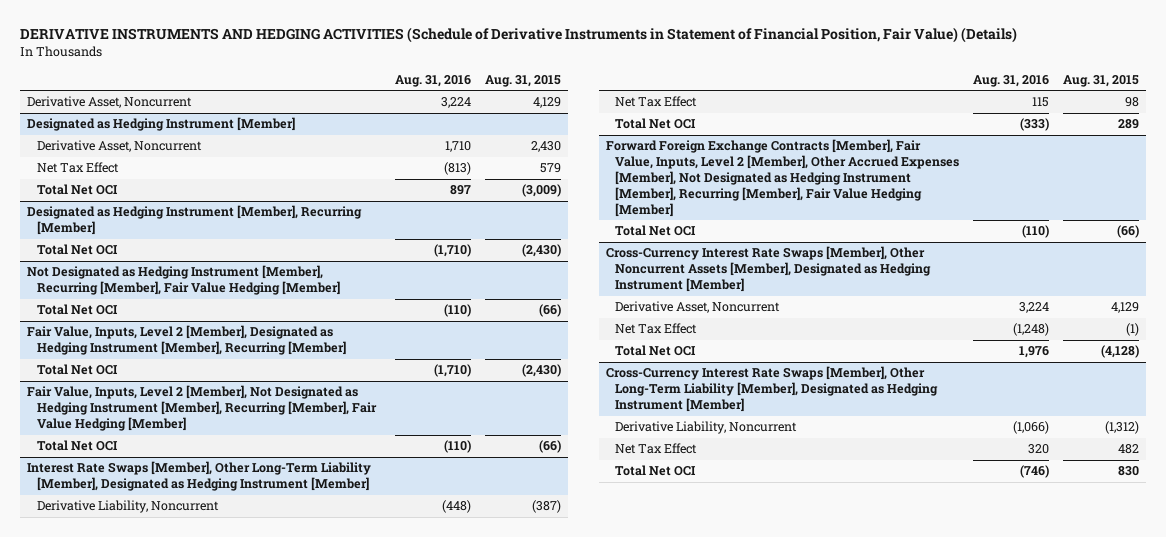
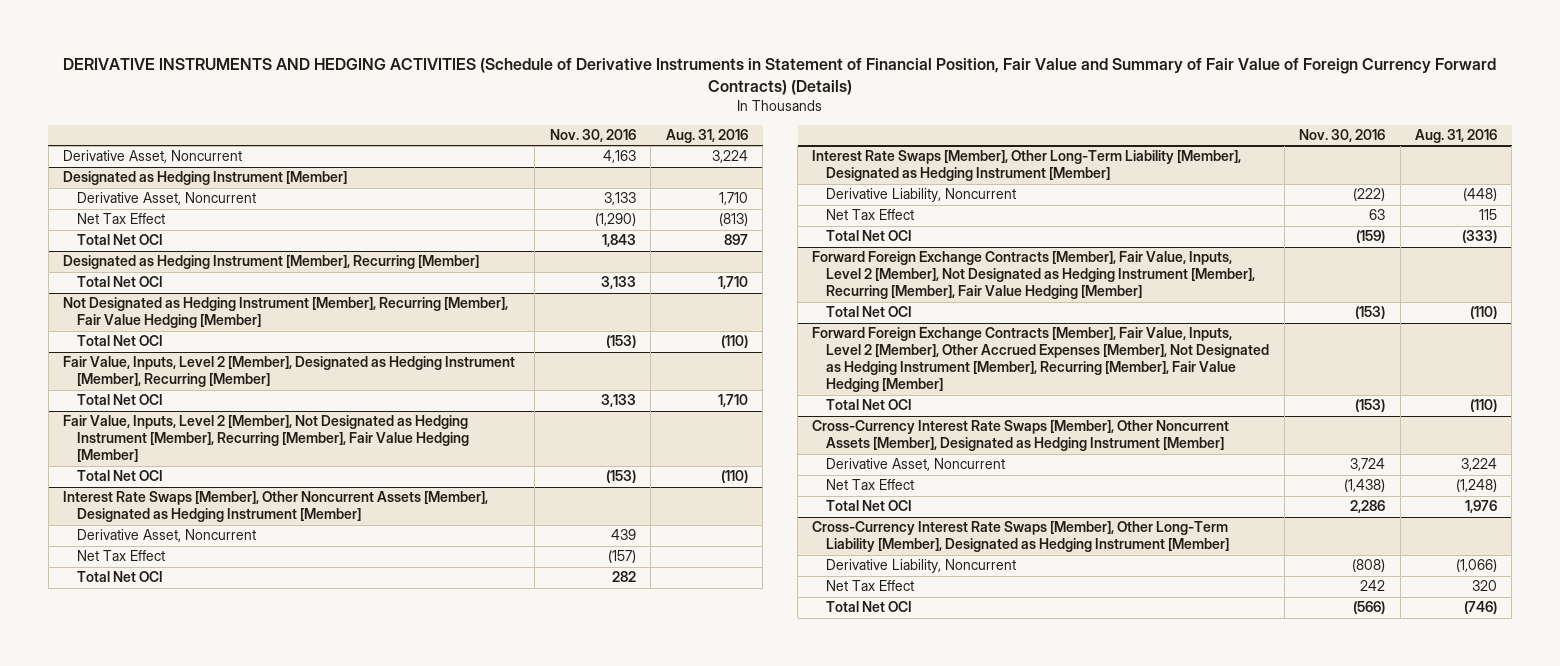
[19,27,1017,44] DERIVATIVE INSTRUMENTS AND HEDGING ACTIVITIES (Schedule of Derivative Instruments in Statement of Financial Position, Fair Value) (Details) -> [63,58,1497,95] DERIVATIVE INSTRUMENTS AND HEDGING ACTIVITIES (Schedule of Derivative Instruments in Statement of Financial Position, Fair Value and Summary of Fair Value of Foreign Currency Forward Contracts) (Details)
[484,74,561,87] Aug. 31, 2015 -> none
none -> [549,128,636,142] Nov. 30, 2016
[433,244,471,258] (1,710) -> [717,276,748,290] 1,710
[433,364,471,378] (1,710) -> [717,394,748,408] 1,710
none -> [63,491,489,523] Interest Rate Swaps [Member], Other Noncurrent Assets [Member], Designated as Hedging Instrument [Member]
none -> [77,529,257,543] Derivative Asset, Noncurrent
none -> [77,550,166,562] Net Tax Effect
none -> [77,571,164,583] Total Net OCI
none -> [812,251,1256,300] Forward Foreign Exchange Contracts [Member], Fair Value, Inputs, Level 2 [Member], Not Designated as Hedging Instrument [Member], Recurring [Member], Fair Value Hedging [Member]
none -> [826,306,913,318] Total Net OCI

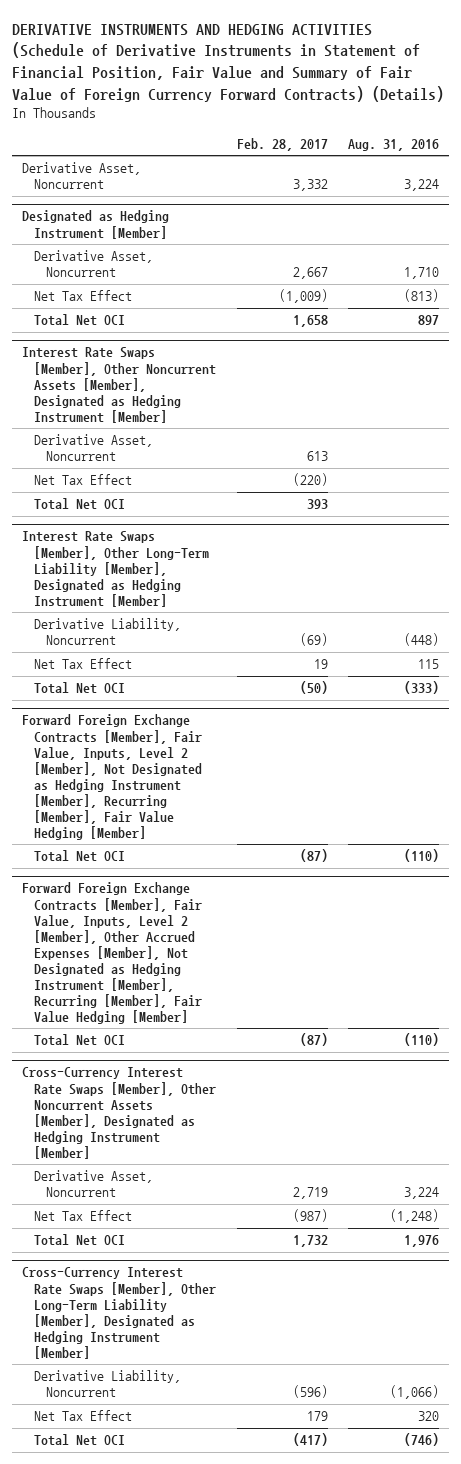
[549,128,636,142] Nov. 30, 2016 -> none
none -> [236,137,328,151] Feb. 28, 2017
[63,255,480,270] Designated as Hedging Instrument [Member], Recurring [Member] -> none
[77,276,164,288] Total Net OCI -> none
[63,297,509,329] Not Designated as Hedging Instrument [Member], Recurring [Member], Fair Value Hedging [Member] -> none
[77,335,164,347] Total Net OCI -> none
[63,356,516,388] Fair Value, Inputs, Level 2 [Member], Designated as Hedging Instrument [Member], Recurring [Member] -> none
[77,394,164,406] Total Net OCI -> none
[63,415,470,463] Fair Value, Inputs, Level 2 [Member], Not Designated as Hedging Instrument [Member], Recurring [Member], Fair Value Hedging [Member] -> none
[77,470,164,482] Total Net OCI -> none

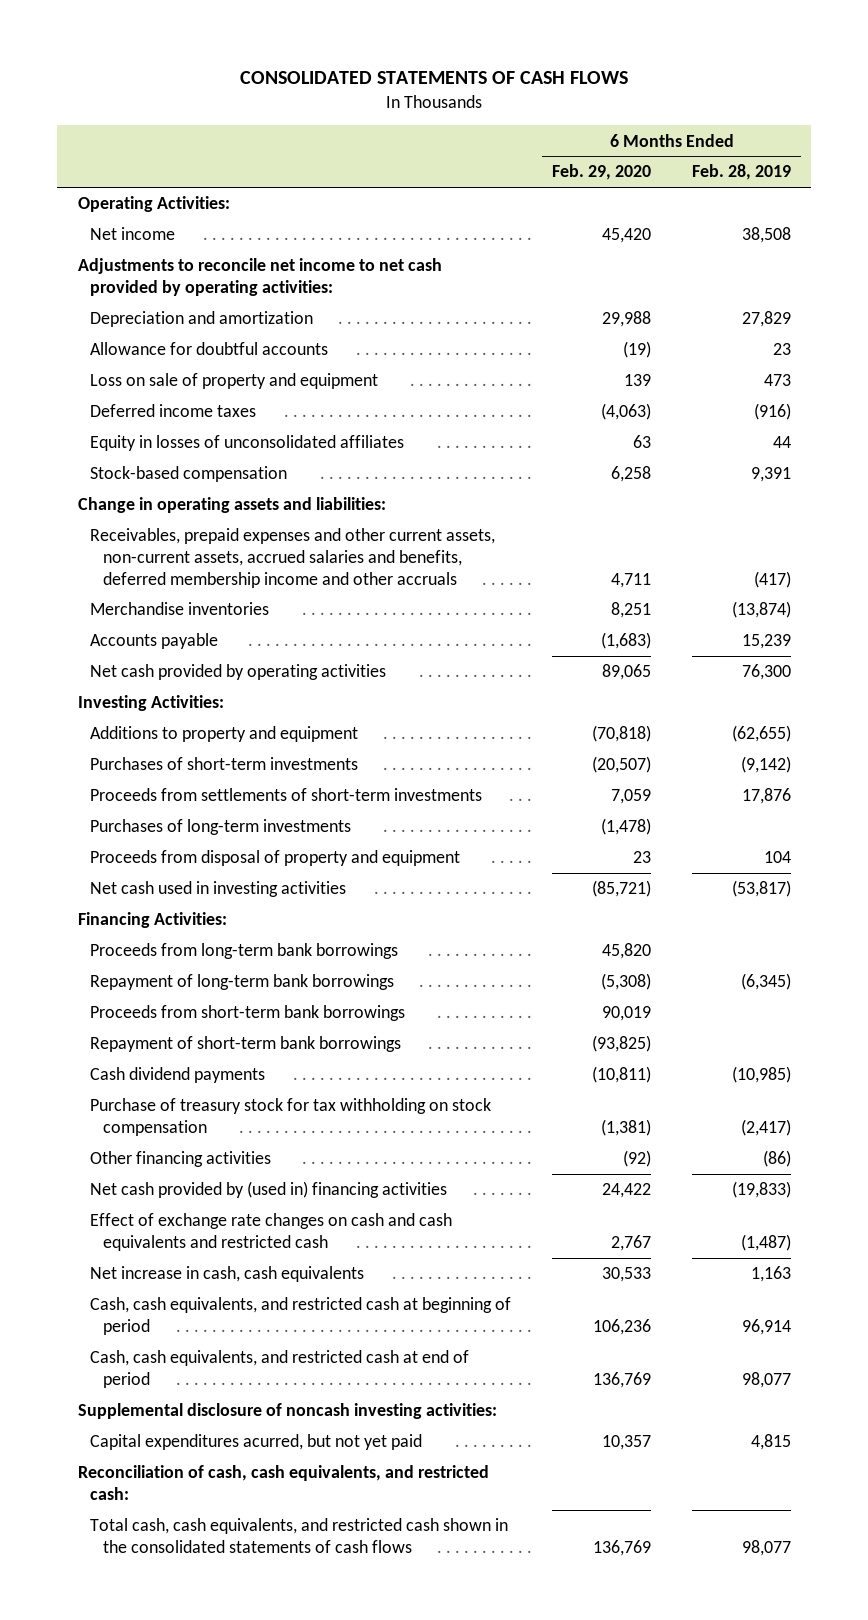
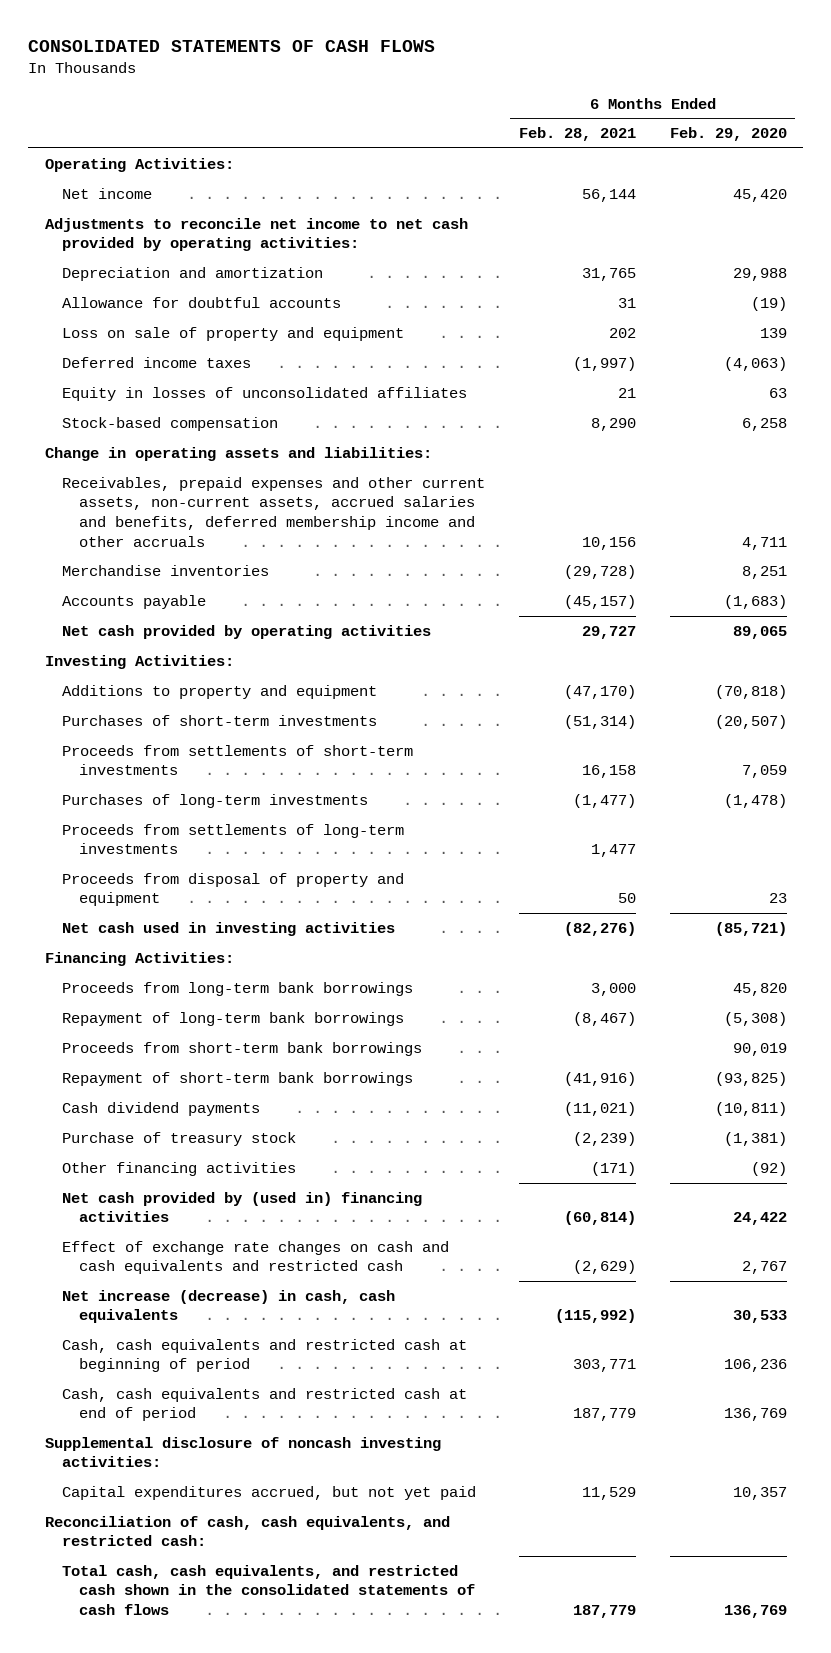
[691,164,791,181] Feb. 28, 2019 -> none
none -> [518,127,636,142] Feb. 28, 2021
none -> [62,823,405,855] Proceeds from settlements of long-term investments
[90,1098,492,1136] Purchase of treasury stock for tax withholding on stock compensation -> [62,1131,297,1146] Purchase of treasury stock
[90,1266,365,1283] Net increase in cash, cash equivalents -> [62,1289,396,1324] Net increase (decrease) in cash, cash equivalents
[90,1297,512,1335] Cash, cash equivalents, and restricted cash at beginning of period -> [62,1338,468,1373] Cash, cash equivalents and restricted cash at beginning of period
[90,1350,470,1388] Cash, cash equivalents, and restricted cash at end of period -> [62,1387,468,1422] Cash, cash equivalents and restricted cash at end of period
[90,1434,423,1451] Capital expenditures acurred, but not yet paid -> [62,1485,477,1500] Capital expenditures accrued, but not yet paid

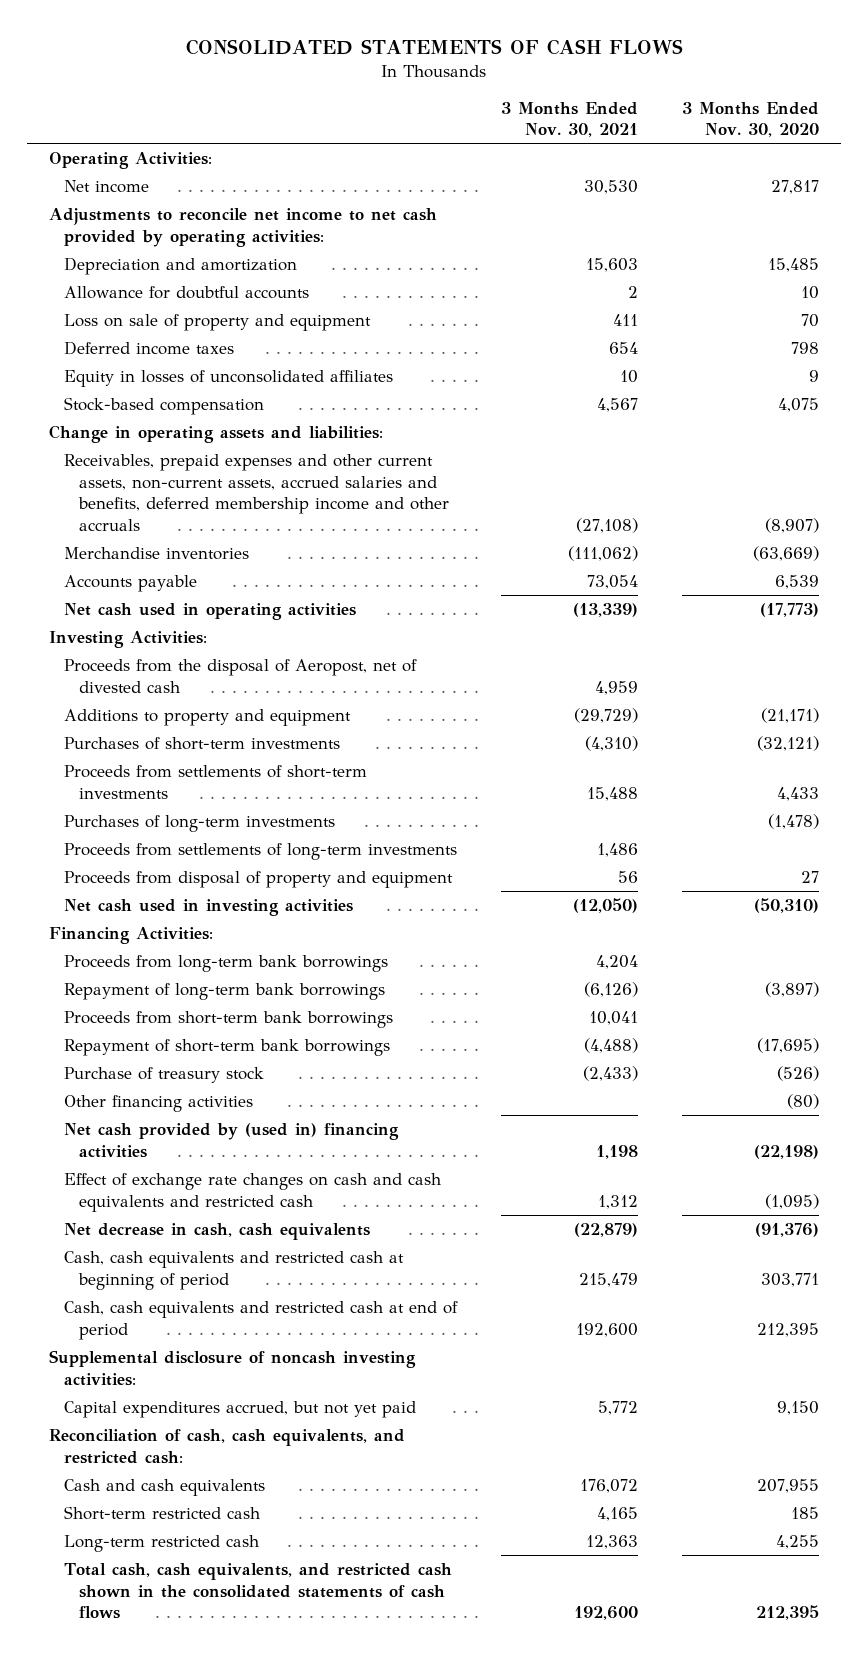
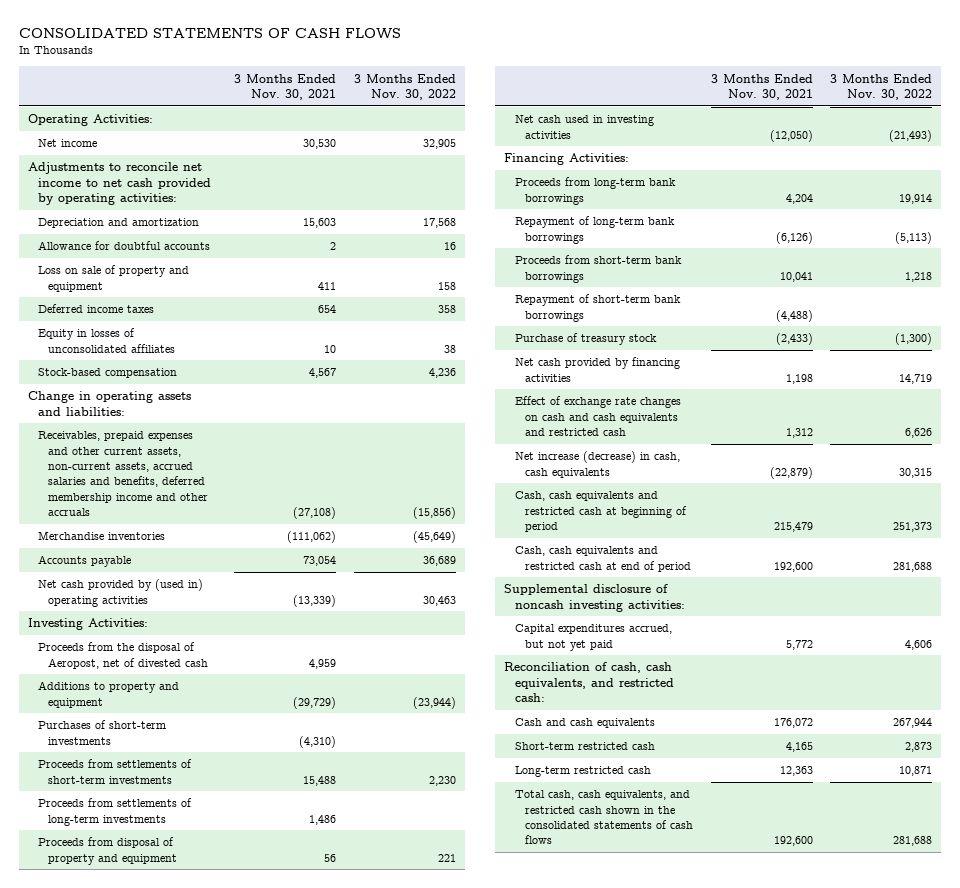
[681,101,819,138] 3 Months Ended Nov. 30, 2020 -> none
none -> [353,73,456,101] 3 Months Ended Nov. 30, 2022
[63,602,356,620] Net cash used in operating activities -> [38,579,204,607] Net cash provided by (used in) operating activities
[63,814,335,832] Purchases of long-term investments -> none
[63,1094,253,1112] Other financing activities -> none
[63,1122,399,1158] Net cash provided by (used in) financing activities -> [514,357,680,382] Net cash provided by financing activities
[63,1222,370,1240] Net decrease in cash, cash equivalents -> [514,451,680,478] Net increase (decrease) in cash, cash equivalents

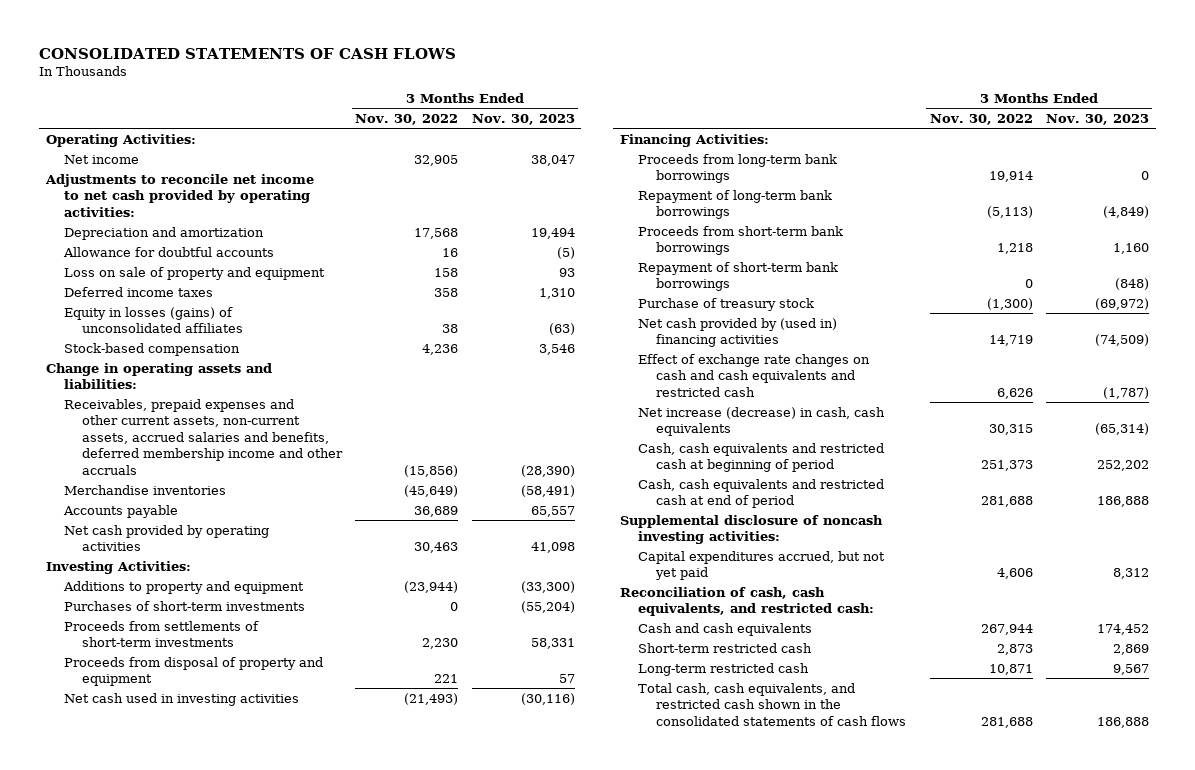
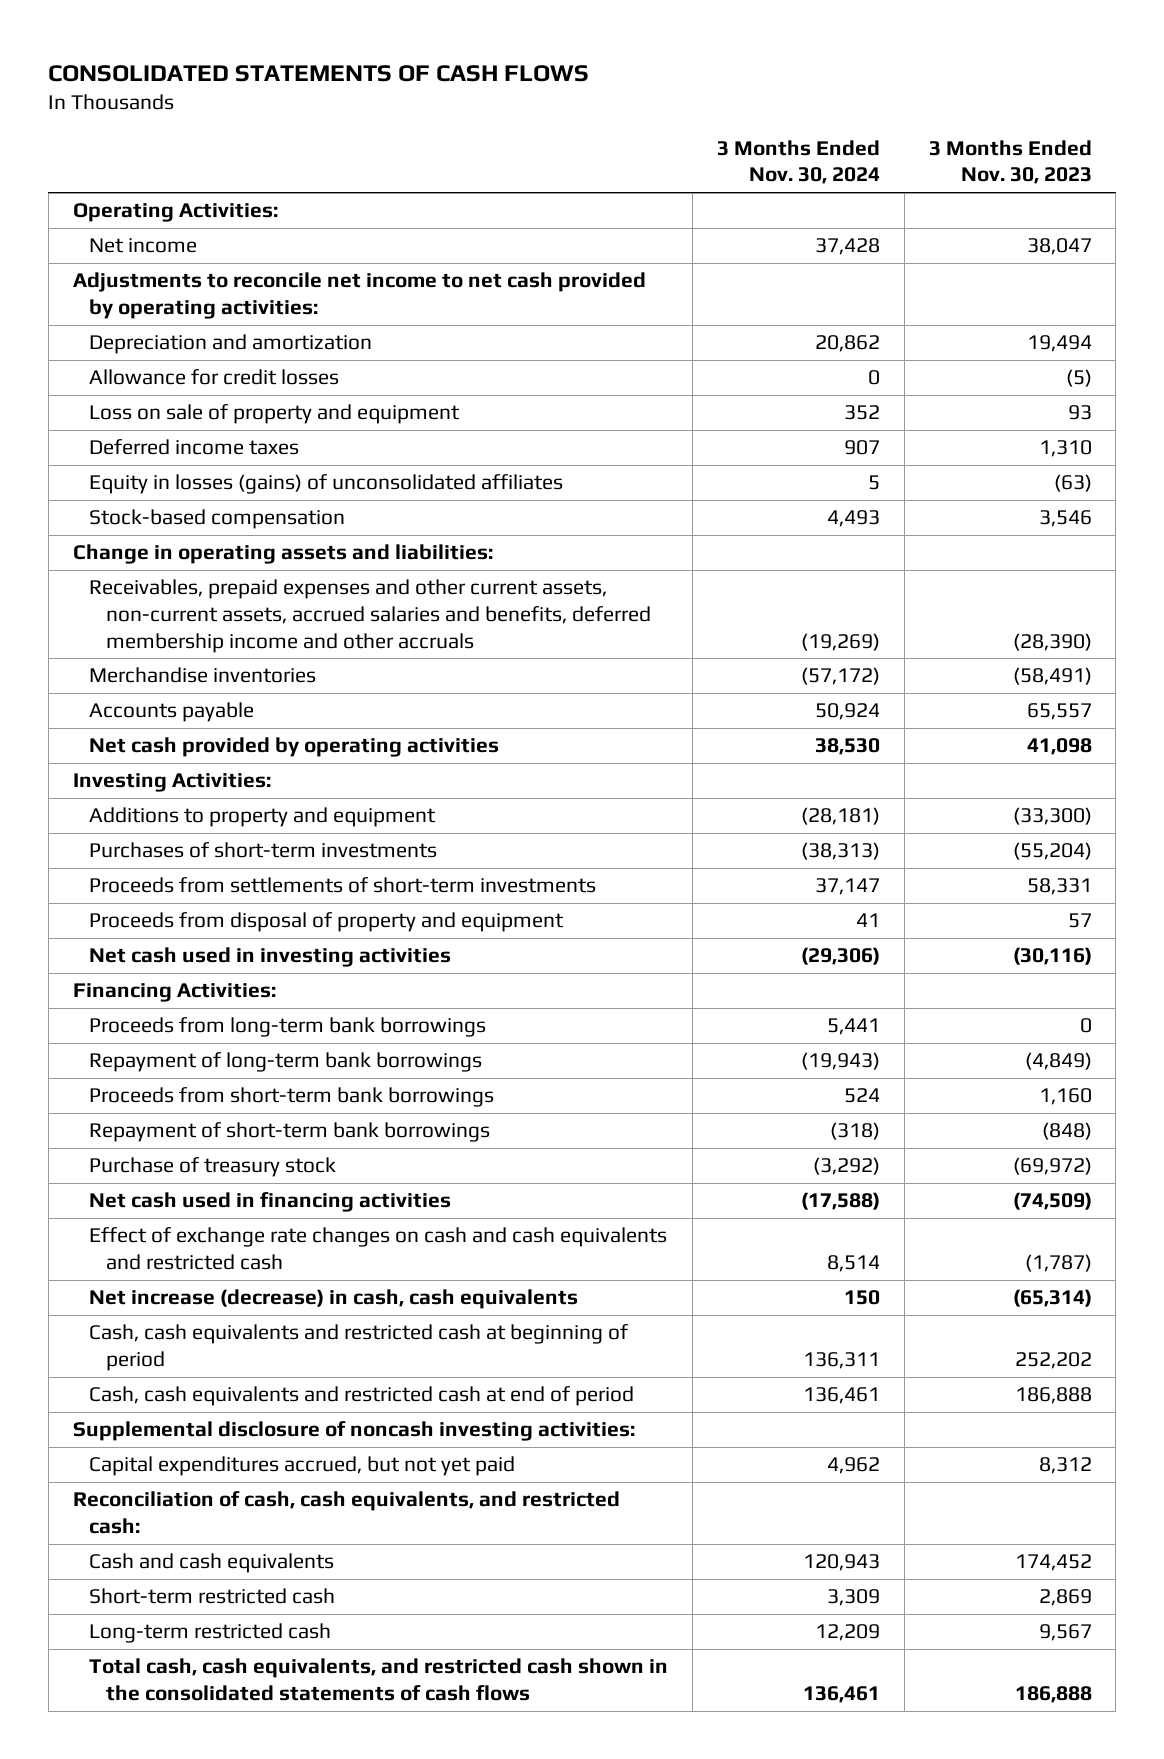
[355,114,459,126] Nov. 30, 2022 -> none
none -> [716,139,880,185] 3 Months Ended Nov. 30, 2024
[62,246,274,257] Allowance for doubtful accounts -> [89,369,340,386] Allowance for credit losses
[638,317,838,348] Net cash provided by (used in) financing activities -> [89,1192,452,1213] Net cash used in financing activities

